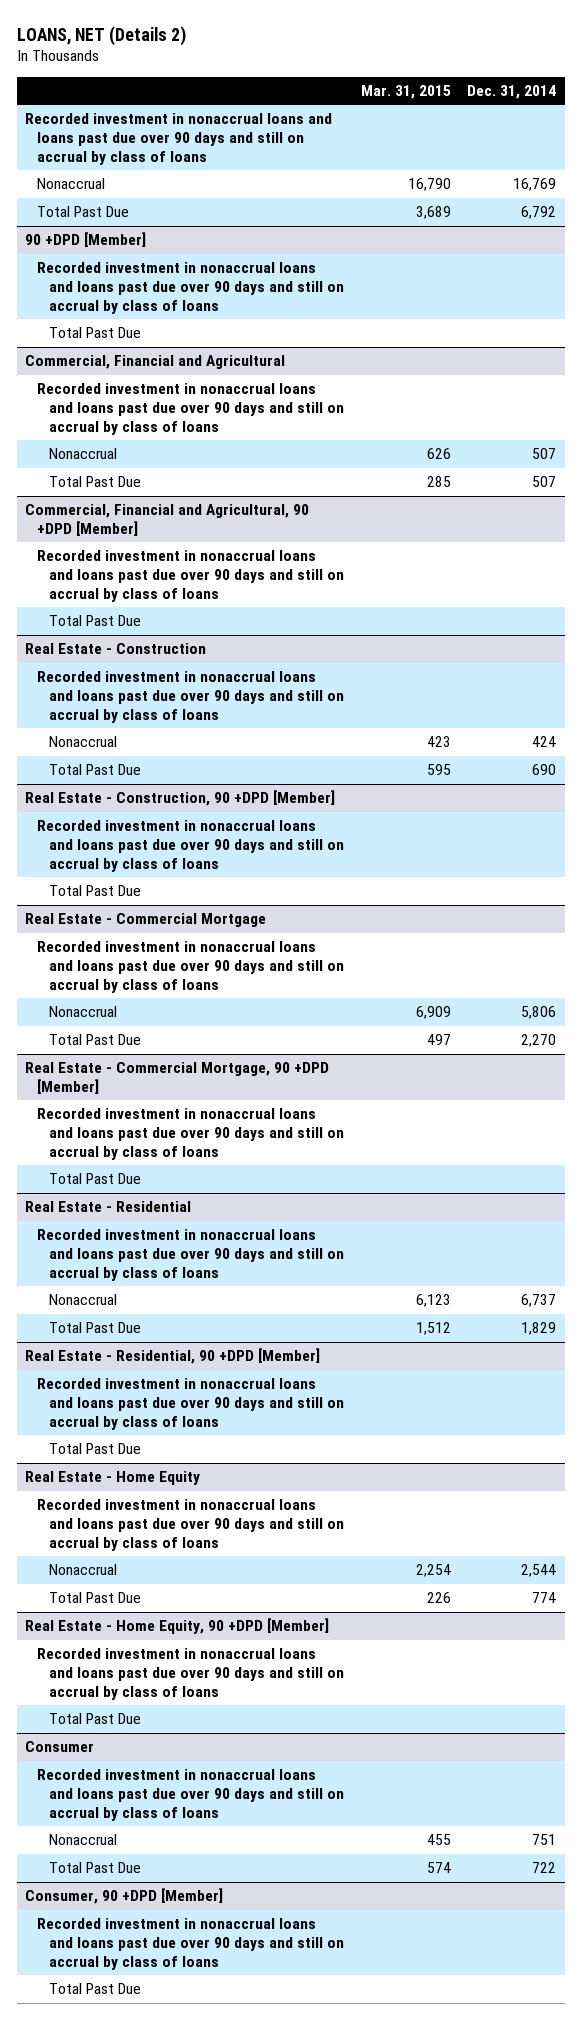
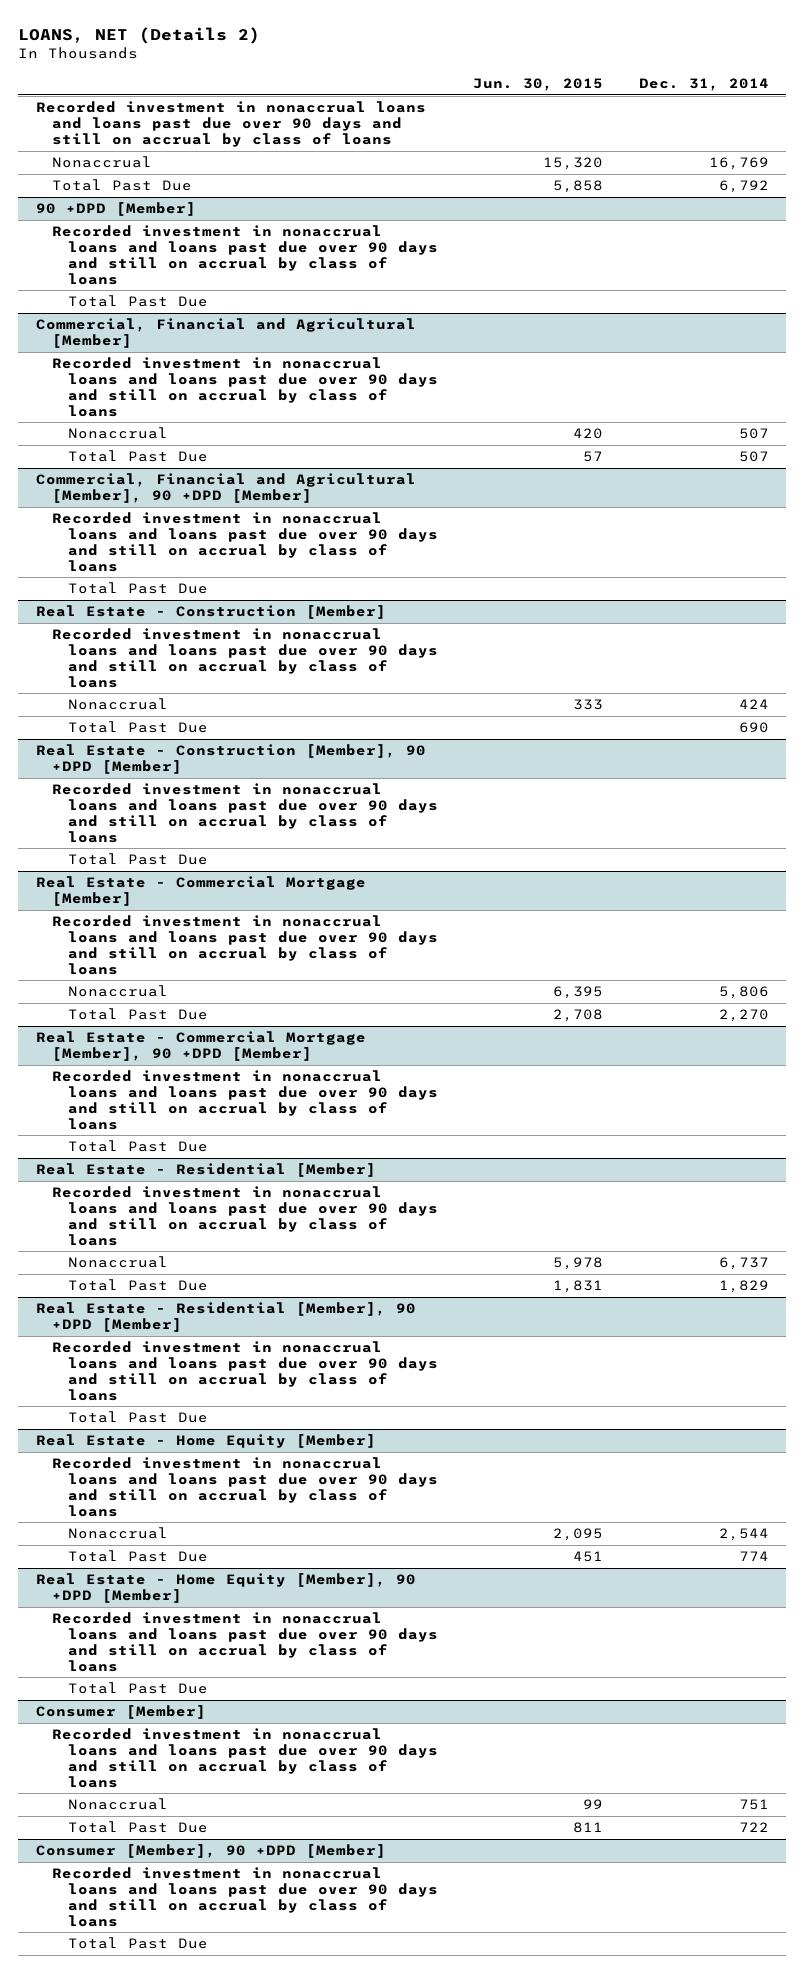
[360,84,451,99] Mar. 31, 2015 -> none
none -> [473,77,604,91] Jun. 30, 2015
[24,355,285,370] Commercial, Financial and Agricultural -> [35,318,416,349] Commercial, Financial and Agricultural [Member]
[24,504,309,537] Commercial, Financial and Agricultural, 90 +DPD [Member] -> [35,473,416,504] Commercial, Financial and Agricultural [Member], 90 +DPD [Member]
[24,643,206,655] Real Estate - Construction -> [35,605,386,620] Real Estate - Construction [Member]
[24,790,335,807] Real Estate - Construction, 90 +DPD [Member] -> [35,744,426,775] Real Estate - Construction [Member], 90 +DPD [Member]
[24,913,266,928] Real Estate - Commercial Mortgage -> [35,876,366,907] Real Estate - Commercial Mortgage [Member]
[24,1062,329,1095] Real Estate - Commercial Mortgage, 90 +DPD [Member] -> [35,1031,366,1062] Real Estate - Commercial Mortgage [Member], 90 +DPD [Member]
[24,1201,191,1213] Real Estate - Residential -> [35,1163,376,1178] Real Estate - Residential [Member]
[24,1348,320,1365] Real Estate - Residential, 90 +DPD [Member] -> [35,1302,416,1333] Real Estate - Residential [Member], 90 +DPD [Member]
[24,1471,200,1486] Real Estate - Home Equity -> [35,1434,376,1449] Real Estate - Home Equity [Member]
[24,1618,329,1635] Real Estate - Home Equity, 90 +DPD [Member] -> [35,1573,416,1604] Real Estate - Home Equity [Member], 90 +DPD [Member]
[24,1741,94,1753] Consumer -> [35,1705,206,1720] Consumer [Member]
[24,1888,223,1905] Consumer, 90 +DPD [Member] -> [35,1844,386,1859] Consumer [Member], 90 +DPD [Member]

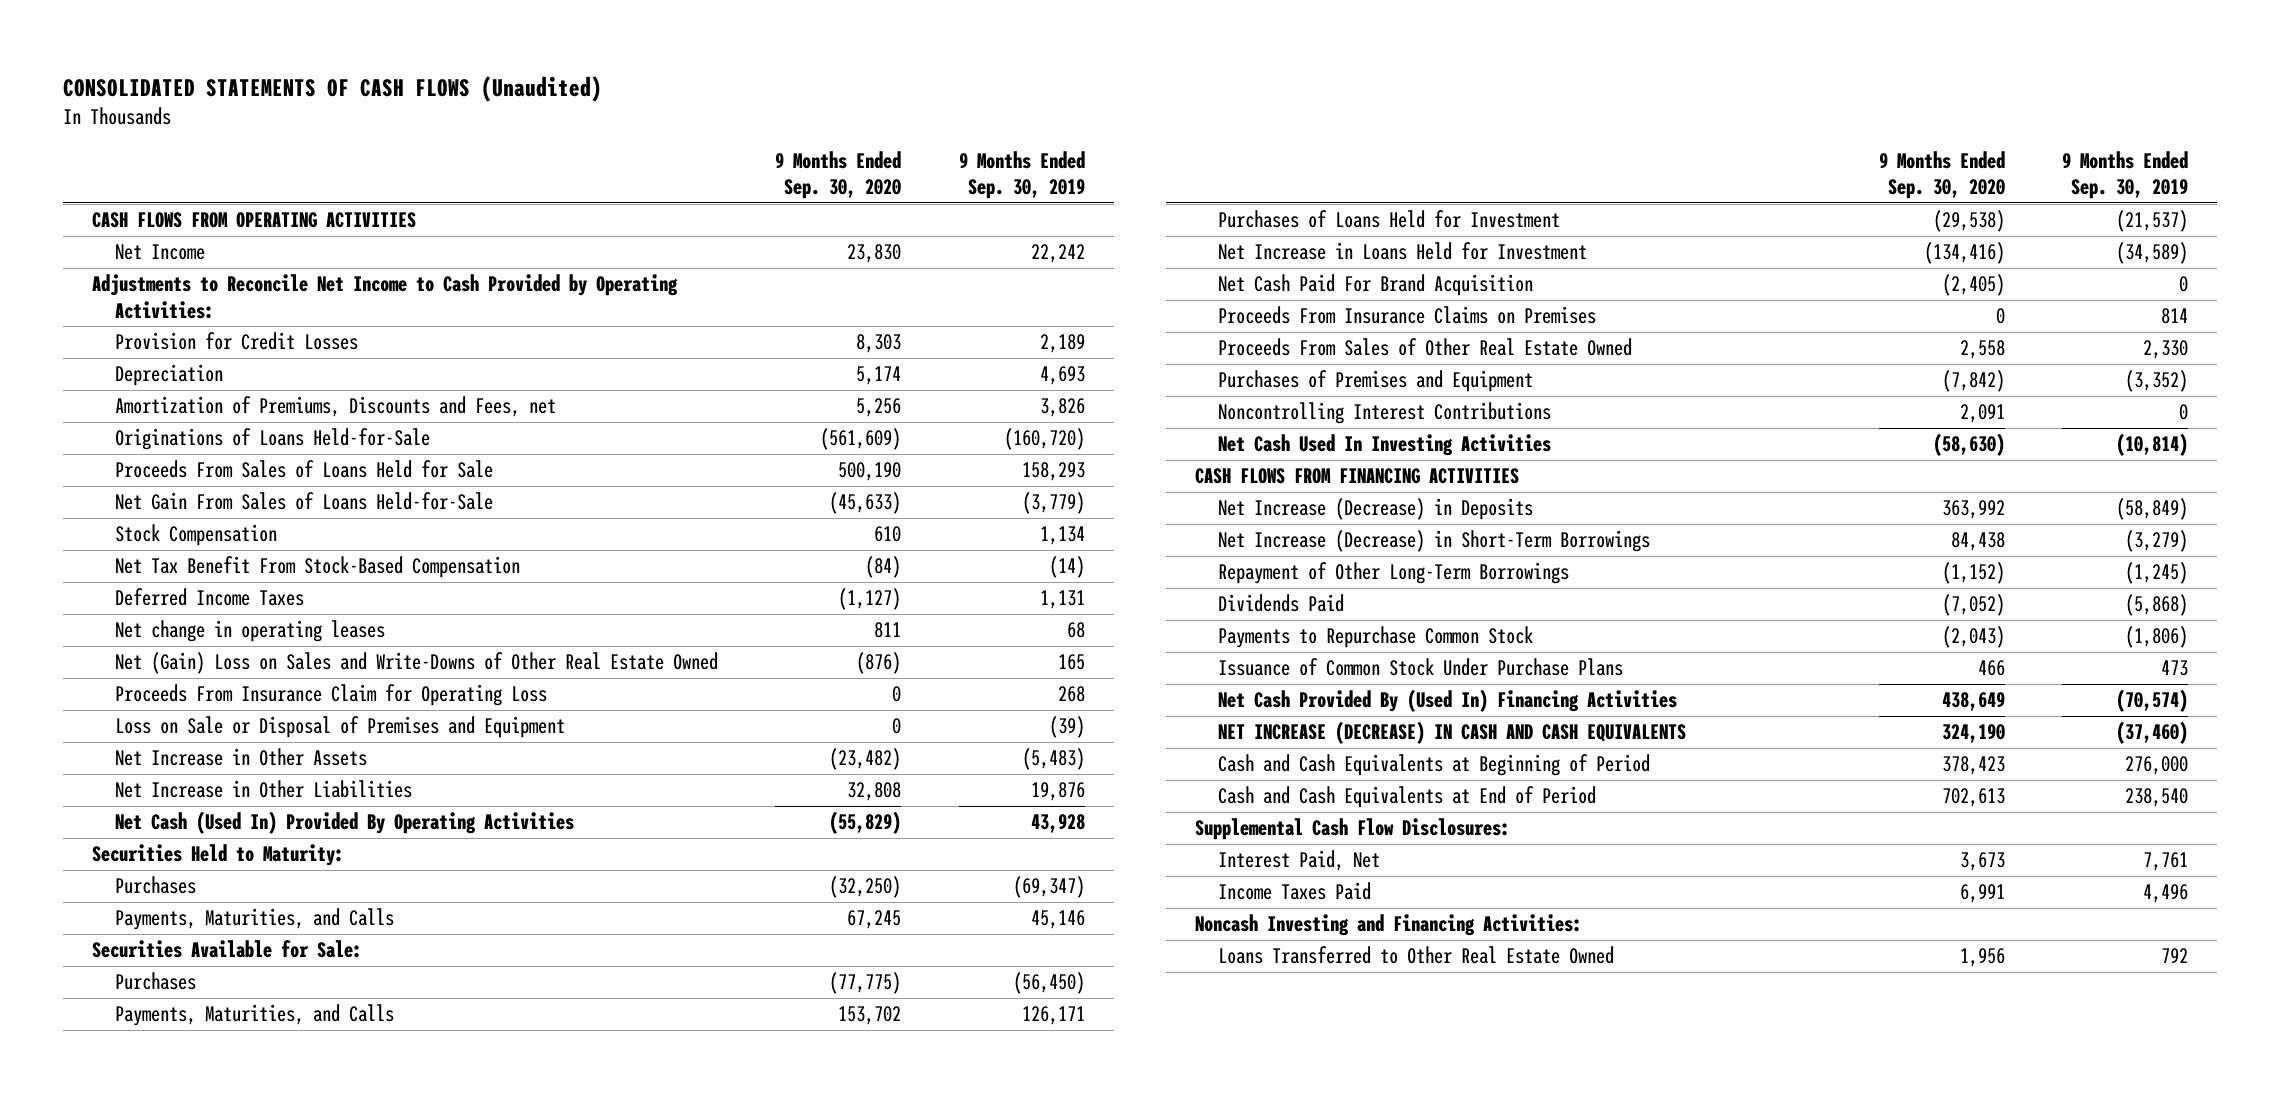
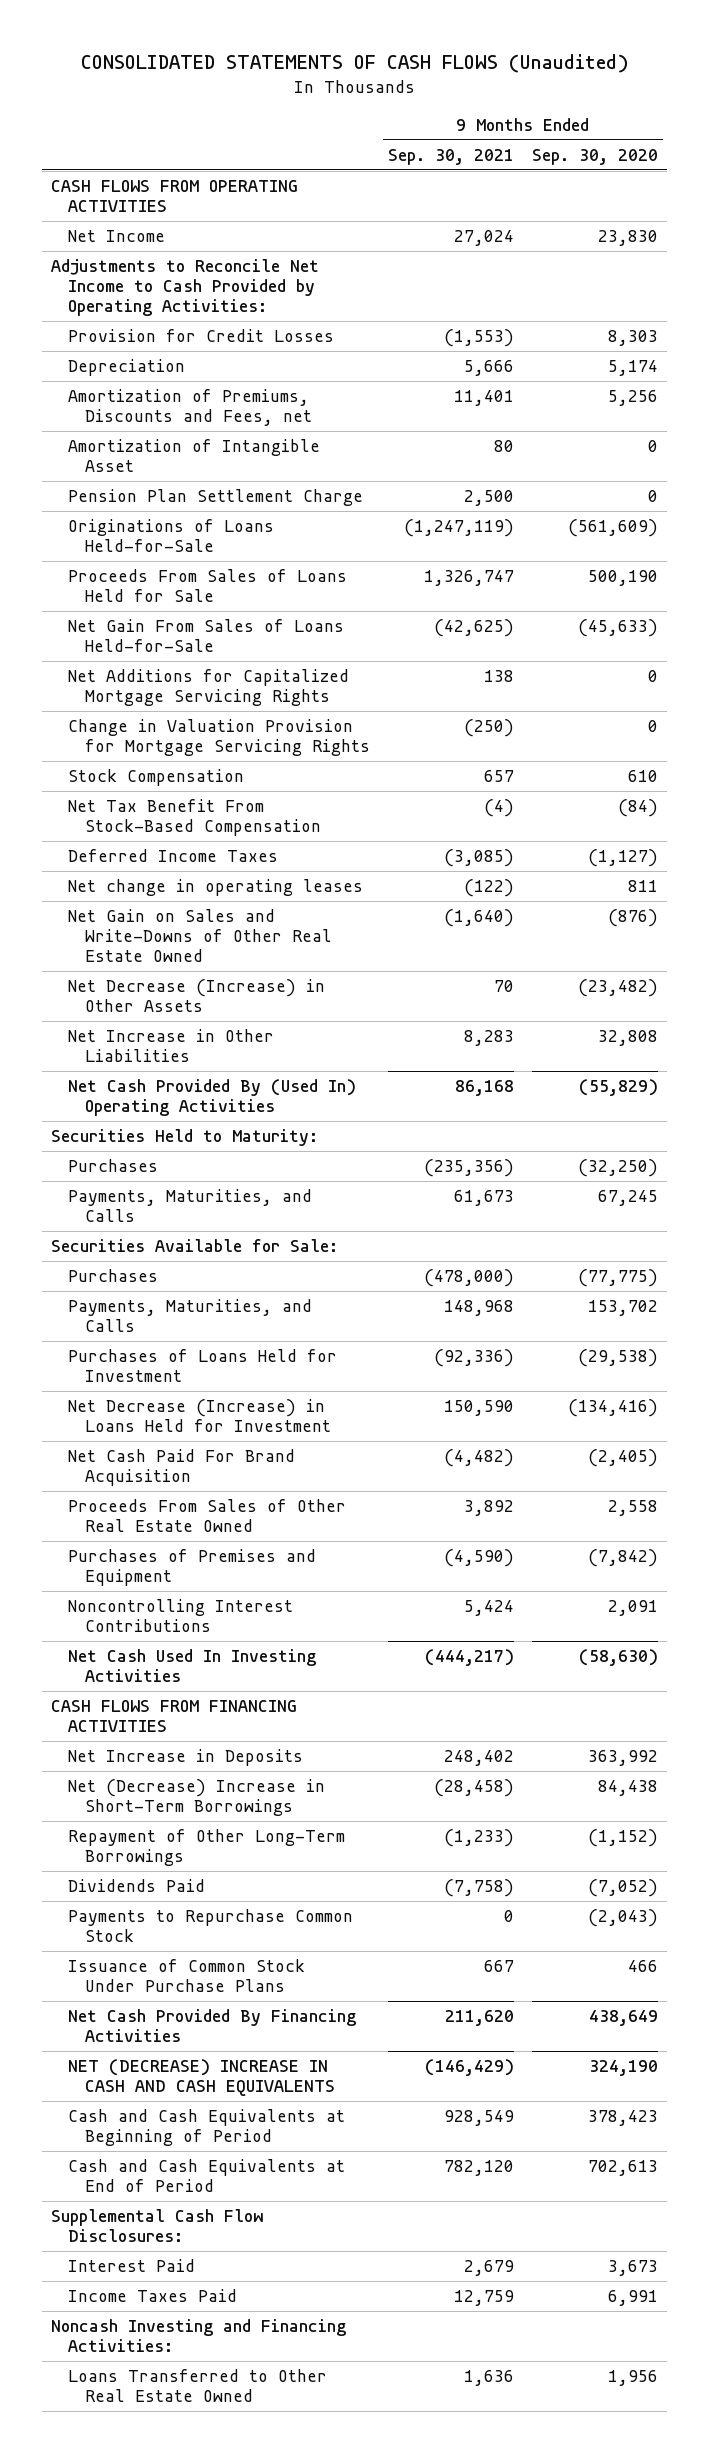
[959,150,1086,200] 9 Months Ended Sep. 30, 2019 -> none
none -> [387,148,514,165] Sep. 30, 2021
none -> [68,438,321,473] Amortization of Intangible Asset
none -> [68,488,364,506] Pension Plan Settlement Charge
none -> [68,668,350,707] Net Additions for Capitalized Mortgage Servicing Rights
none -> [68,718,370,757] Change in Valuation Provision for Mortgage Servicing Rights
[114,684,547,707] Proceeds From Insurance Claim for Operating Loss -> none
[114,716,565,739] Loss on Sale or Disposal of Premises and Equipment -> none
[114,652,718,675] Net (Gain) Loss on Sales and Write-Downs of Other Real Estate Owned -> [68,908,332,963] Net Gain on Sales and Write-Downs of Other Real Estate Owned
[114,748,367,767] Net Increase in Other Assets -> [68,978,326,1013] Net Decrease (Increase) in Other Assets
[114,811,574,835] Net Cash (Used In) Provided By Operating Activities -> [68,1078,357,1117] Net Cash Provided By (Used In) Operating Activities
[1217,242,1587,261] Net Increase in Loans Held for Investment -> [68,1398,331,1433] Net Decrease (Increase) in Loans Held for Investment
[1217,306,1596,325] Proceeds From Insurance Claims on Premises -> none
[1217,498,1533,521] Net Increase (Decrease) in Deposits -> [68,1748,304,1766] Net Increase in Deposits
[1217,530,1650,553] Net Increase (Decrease) in Short-Term Borrowings -> [68,1778,326,1817] Net (Decrease) Increase in Short-Term Borrowings
[1217,689,1677,713] Net Cash Provided By (Used In) Financing Activities -> [68,2008,357,2043] Net Cash Provided By Financing Activities
[1217,721,1686,745] NET INCREASE (DECREASE) IN CASH AND CASH EQUIVALENTS -> [68,2058,335,2097] NET (DECREASE) INCREASE IN CASH AND CASH EQUIVALENTS
[1217,850,1380,872] Interest Paid, Net -> [68,2258,196,2272] Interest Paid

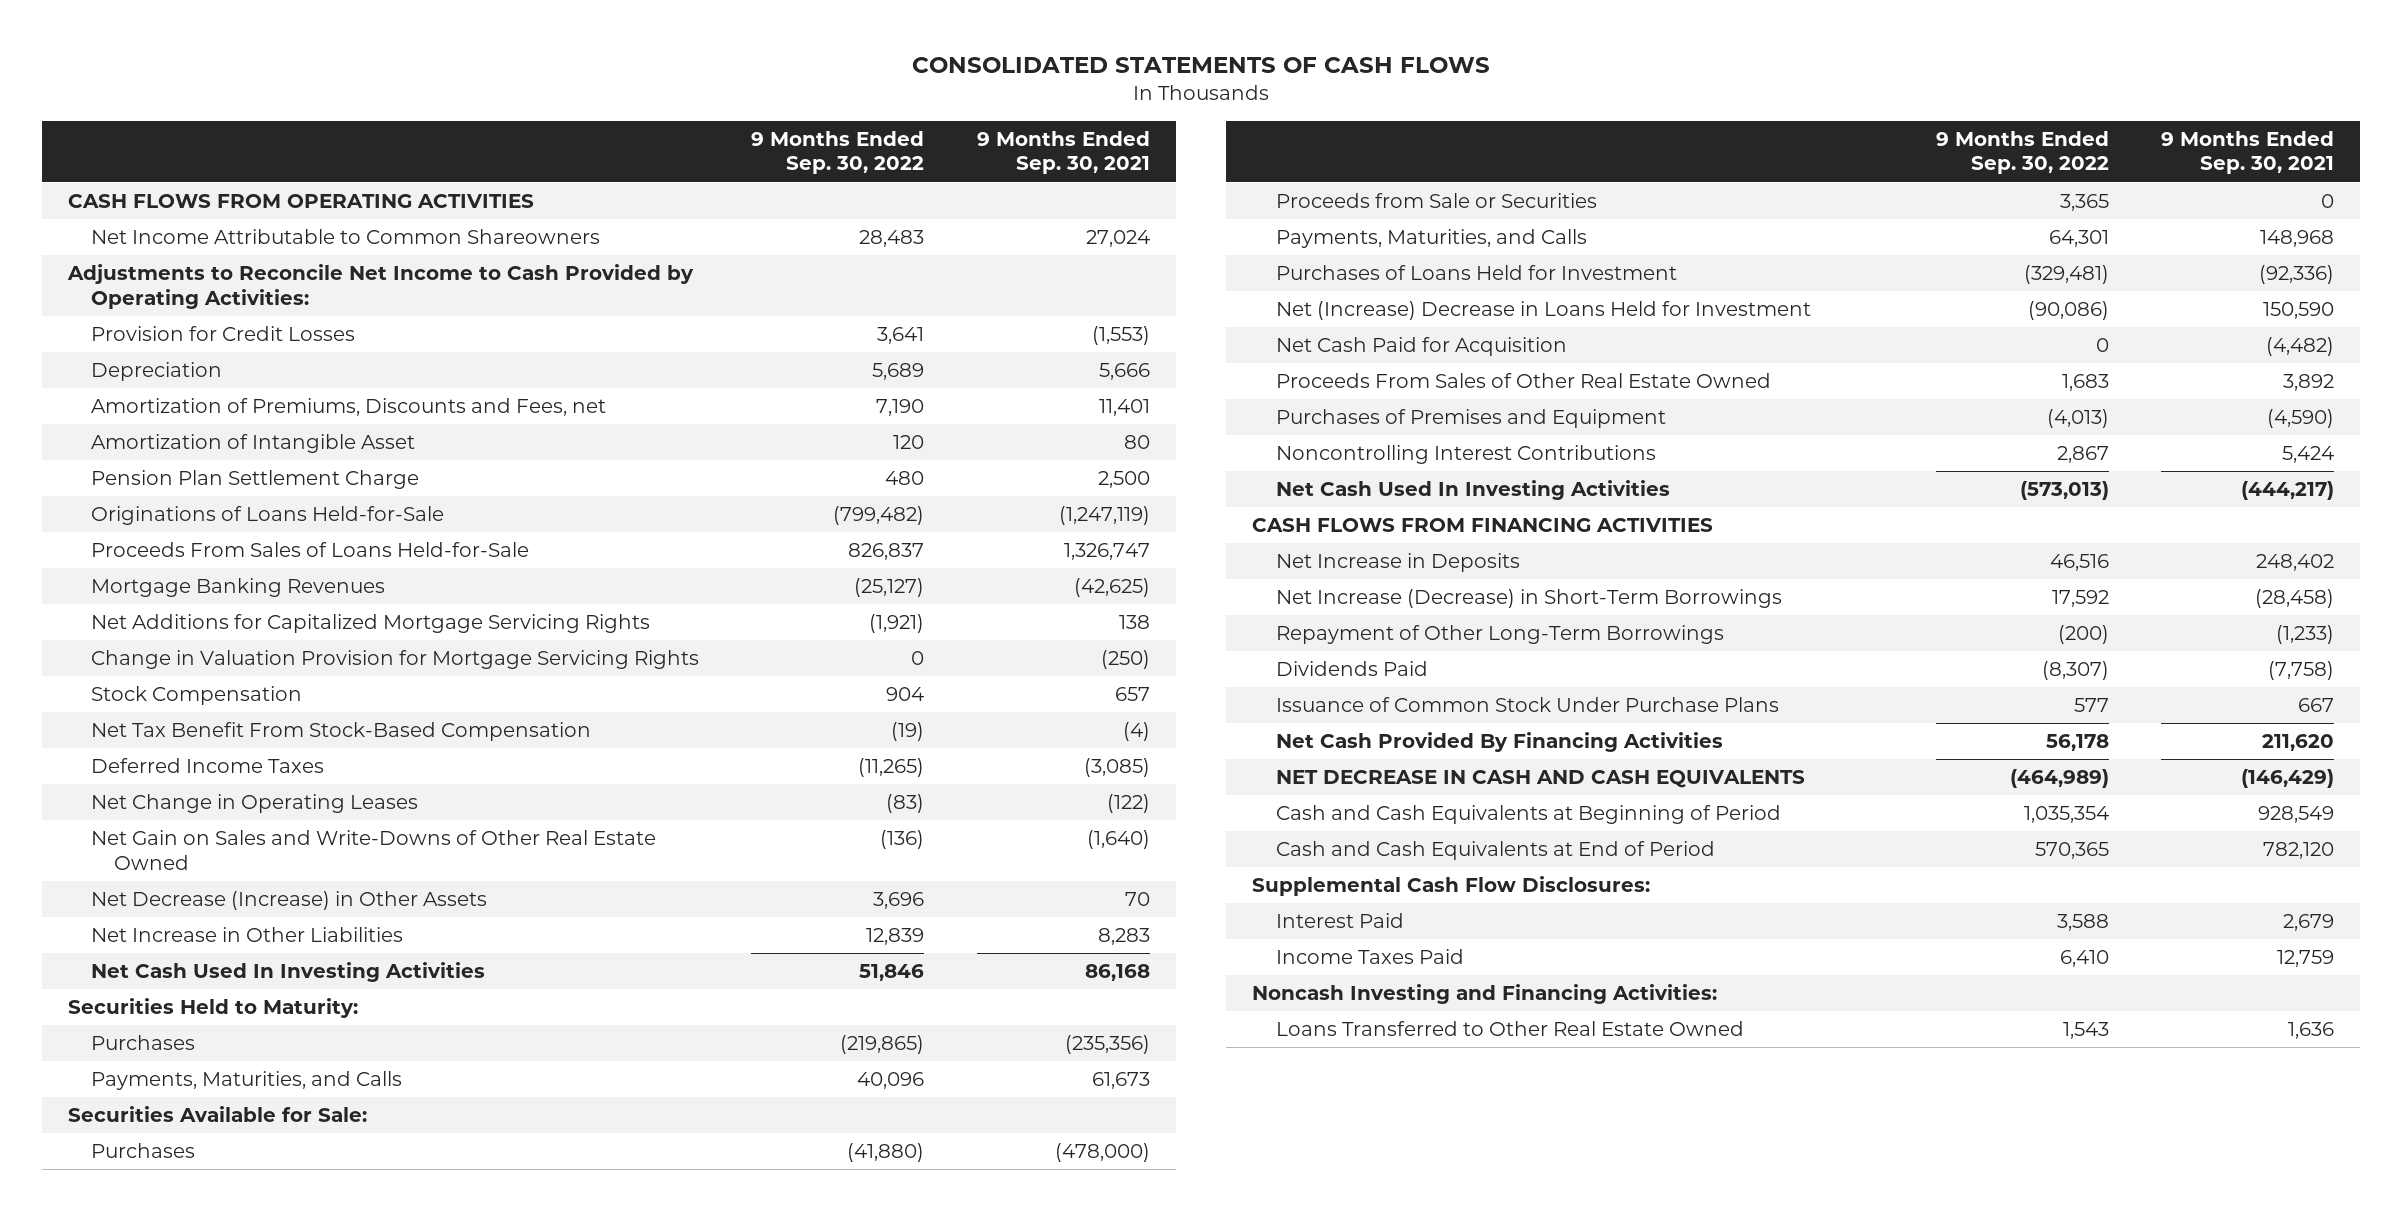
[80,54,629,74] CONSOLIDATED STATEMENTS OF CASH FLOWS (Unaudited) -> [912,57,1491,74] CONSOLIDATED STATEMENTS OF CASH FLOWS
[532,148,659,165] Sep. 30, 2020 -> none
none -> [751,130,925,175] 9 Months Ended Sep. 30, 2022
[68,229,166,242] Net Income -> [91,229,601,245] Net Income Attributable to Common Shareowners
[68,568,348,603] Proceeds From Sales of Loans Held for Sale -> [91,542,530,558] Proceeds From Sales of Loans Held-for-Sale
[68,618,345,653] Net Gain From Sales of Loans Held-for-Sale -> [91,578,386,598] Mortgage Banking Revenues
[68,878,364,896] Net change in operating leases -> [91,794,419,814] Net Change in Operating Leases
[68,1078,357,1117] Net Cash Provided By (Used In) Operating Activities -> [91,962,486,983] Net Cash Used In Investing Activities
none -> [1275,193,1597,209] Proceeds from Sale or Securities
[68,1398,331,1433] Net Decrease (Increase) in Loans Held for Investment -> [1275,301,1811,321] Net (Increase) Decrease in Loans Held for Investment
[68,1448,296,1487] Net Cash Paid For Brand Acquisition -> [1275,337,1567,357] Net Cash Paid for Acquisition
[68,1778,326,1817] Net (Decrease) Increase in Short-Term Borrowings -> [1275,589,1782,609] Net Increase (Decrease) in Short-Term Borrowings
[68,1908,354,1943] Payments to Repurchase Common Stock -> none
[68,2058,335,2097] NET (DECREASE) INCREASE IN CASH AND CASH EQUIVALENTS -> [1275,770,1805,789] NET DECREASE IN CASH AND CASH EQUIVALENTS

